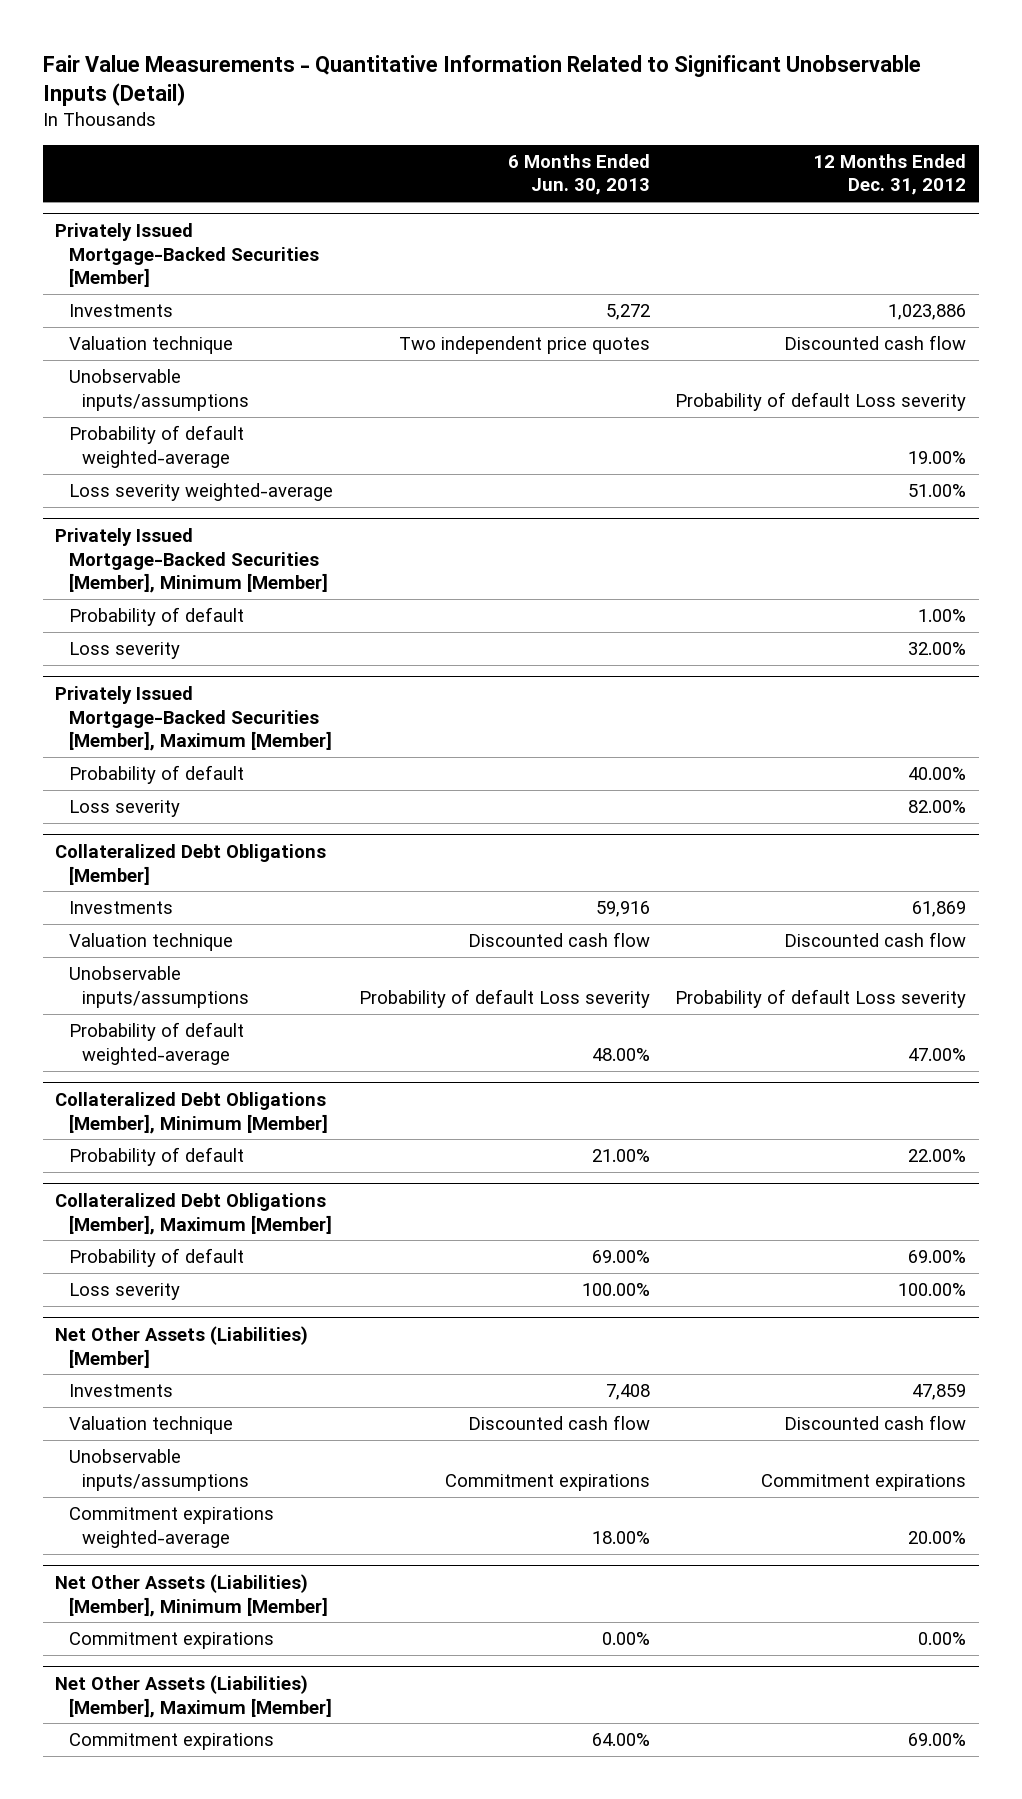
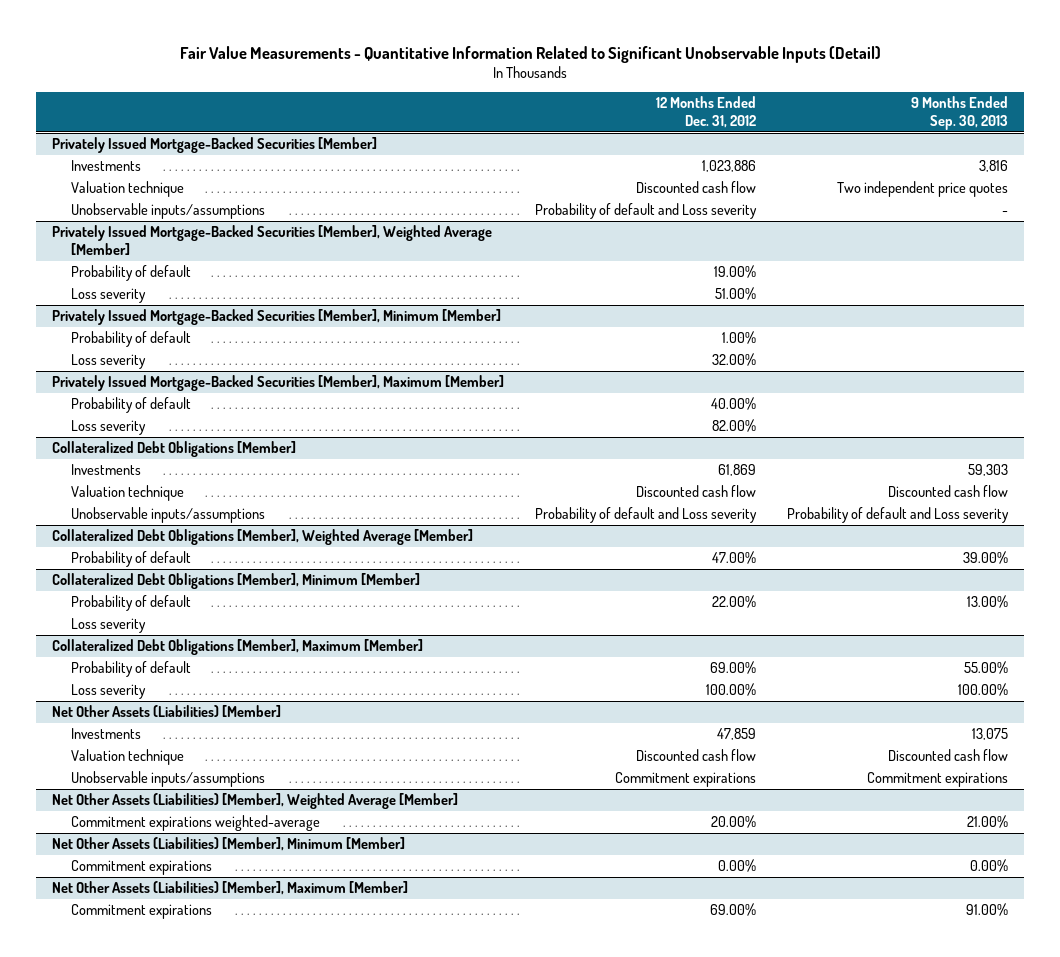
[507,153,650,196] 6 Months Ended Jun. 30, 2013 -> none
none -> [911,96,1009,131] 9 Months Ended Sep. 30, 2013
[675,391,967,411] Probability of default Loss severity -> [535,203,758,220] Probability of default and Loss severity
none -> [51,225,492,255] Privately Issued Mortgage-Backed Securities [Member], Weighted Average [Member]
[68,425,244,468] Probability of default weighted-average -> [70,265,191,282] Probability of default
[68,483,333,502] Loss severity weighted-average -> [70,288,146,304] Loss severity
[675,988,967,1008] Probability of default Loss severity -> [535,507,758,524] Probability of default and Loss severity
none -> [51,529,473,546] Collateralized Debt Obligations [Member], Weighted Average [Member]
[68,1022,244,1065] Probability of default weighted-average -> [70,551,191,568] Probability of default
none -> [70,618,146,634] Loss severity
none -> [51,793,458,810] Net Other Assets (Liabilities) [Member], Weighted Average [Member]

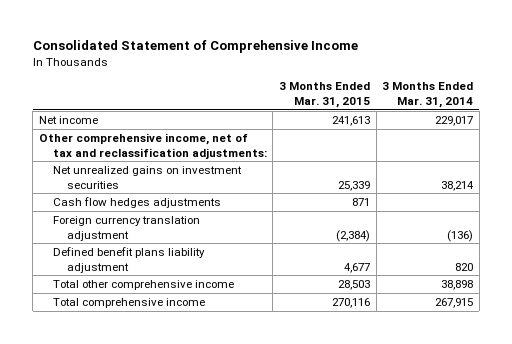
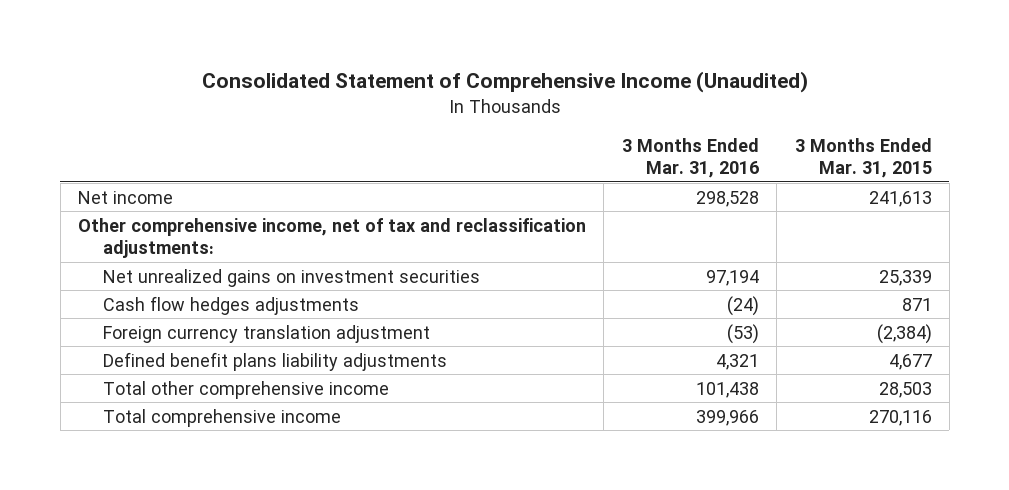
[32,40,358,54] Consolidated Statement of Comprehensive Income -> [201,71,808,94] Consolidated Statement of Comprehensive Income (Unaudited)
[382,82,474,109] 3 Months Ended Mar. 31, 2014 -> none
none -> [621,137,759,179] 3 Months Ended Mar. 31, 2016
[52,246,205,273] Defined benefit plans liability adjustment -> [103,351,448,371] Defined benefit plans liability adjustments

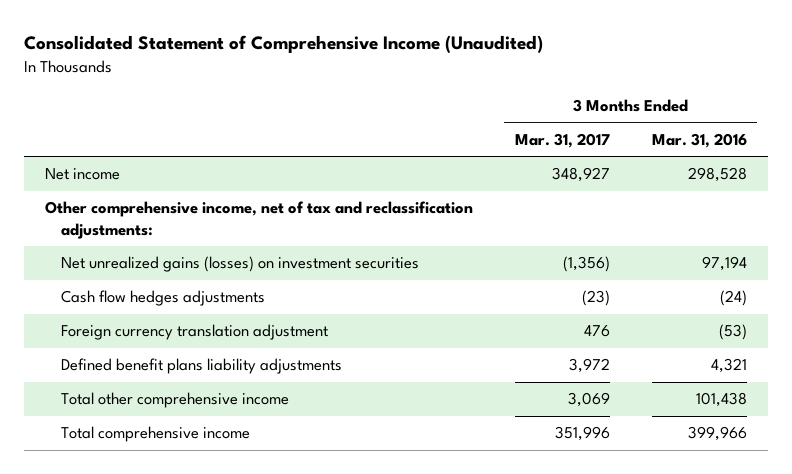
[794,137,932,179] 3 Months Ended Mar. 31, 2015 -> none
none -> [514,132,610,148] Mar. 31, 2017
[103,268,481,287] Net unrealized gains on investment securities -> [61,256,420,273] Net unrealized gains (losses) on investment securities

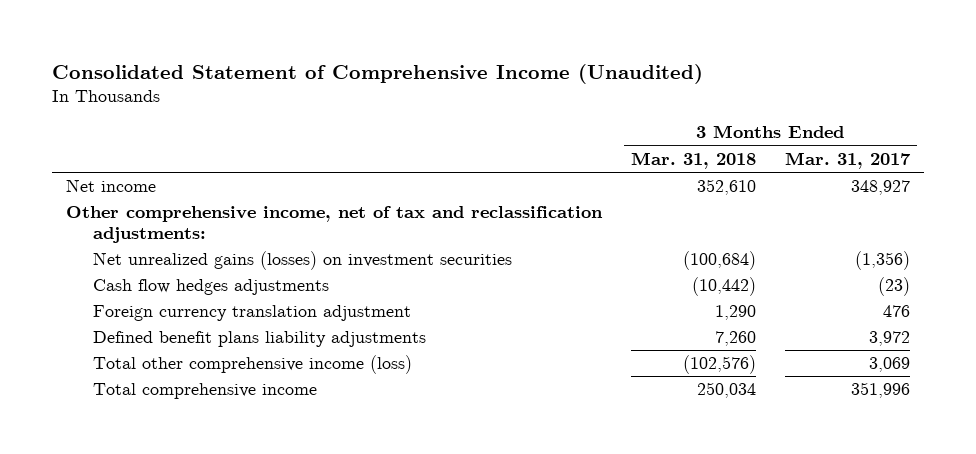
[651,132,747,148] Mar. 31, 2016 -> none
none -> [631,151,757,169] Mar. 31, 2018
[61,392,290,409] Total other comprehensive income -> [93,355,413,375] Total other comprehensive income (loss)

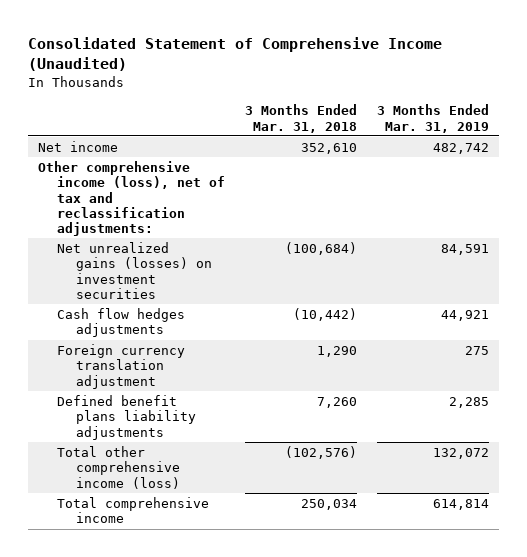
[784,151,911,169] Mar. 31, 2017 -> none
none -> [376,104,489,133] 3 Months Ended Mar. 31, 2019
[66,206,604,243] Other comprehensive income, net of tax and reclassification adjustments: -> [37,161,225,237] Other comprehensive income (loss), net of tax and reclassification adjustments:

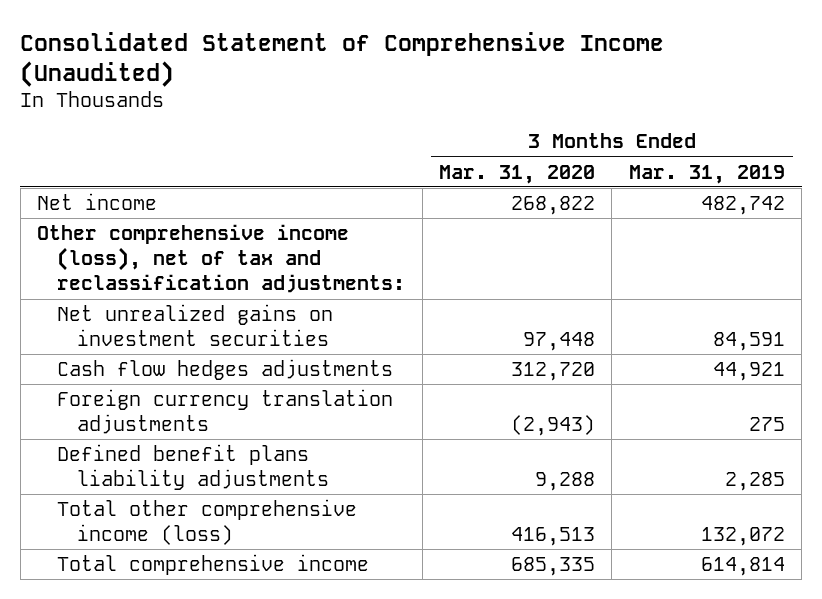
[244,104,357,133] 3 Months Ended Mar. 31, 2018 -> none
none -> [439,164,596,184] Mar. 31, 2020
[56,242,212,299] Net unrealized gains (losses) on investment securities -> [57,303,334,347] Net unrealized gains on investment securities
[56,344,185,389] Foreign currency translation adjustment -> [57,388,394,435] Foreign currency translation adjustments

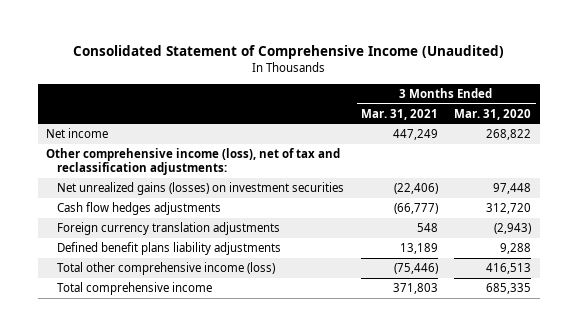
[628,164,785,184] Mar. 31, 2019 -> none
none -> [360,108,438,120] Mar. 31, 2021
[57,303,334,347] Net unrealized gains on investment securities -> [56,182,344,196] Net unrealized gains (losses) on investment securities

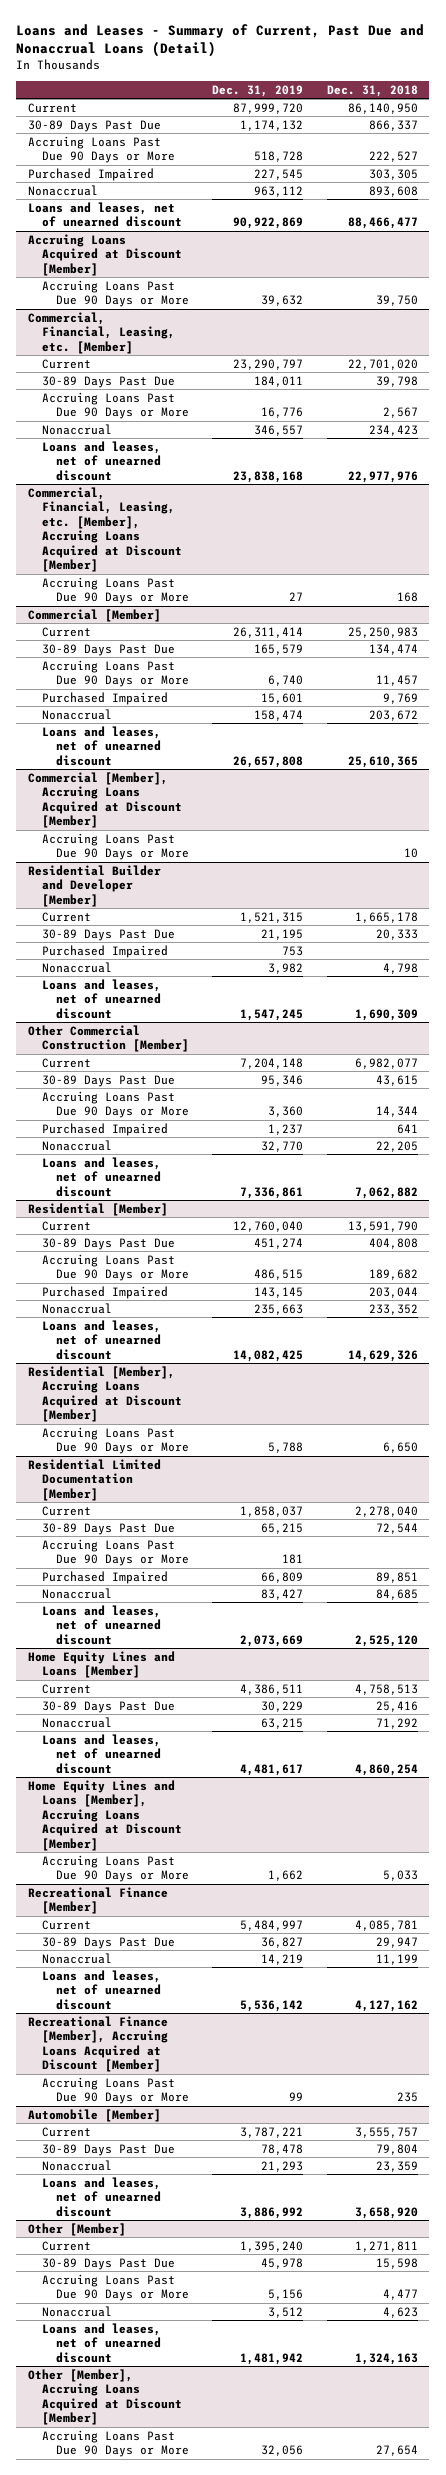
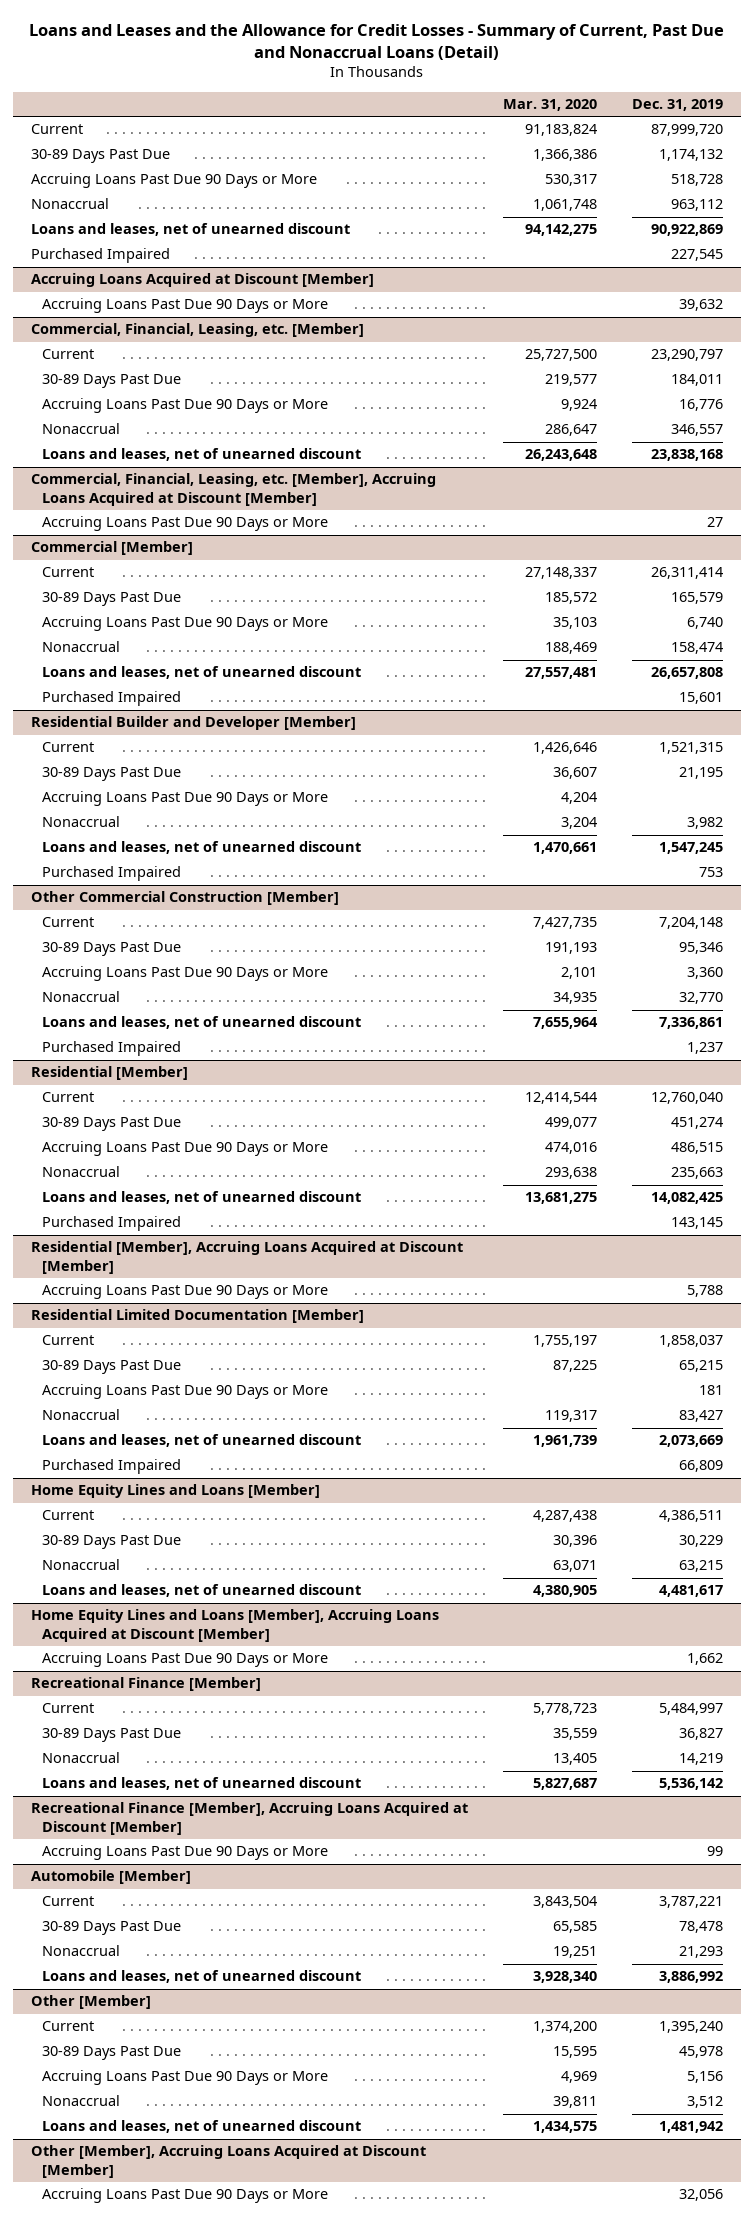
[16,23,425,58] Loans and Leases - Summary of Current, Past Due and Nonaccrual Loans (Detail) -> [29,23,725,60] Loans and Leases and the Allowance for Credit Losses - Summary of Current, Past Due and Nonaccrual Loans (Detail)
[326,84,418,97] Dec. 31, 2018 -> none
none -> [503,99,598,112] Mar. 31, 2020
[28,167,155,181] Purchased Impaired -> [30,248,170,264] Purchased Impaired
[28,771,183,829] Commercial [Member], Accruing Loans Acquired at Discount [Member] -> none
[42,832,190,861] Accruing Loans Past Due 90 Days or More -> none
[42,691,169,705] Purchased Impaired -> [42,691,182,707] Purchased Impaired
none -> [42,791,329,807] Accruing Loans Past Due 90 Days or More
[42,944,169,958] Purchased Impaired -> [42,866,182,882] Purchased Impaired
[42,1122,169,1136] Purchased Impaired -> [42,1041,182,1057] Purchased Impaired
[42,1285,169,1299] Purchased Impaired -> [42,1216,182,1232] Purchased Impaired
[42,1570,169,1584] Purchased Impaired -> [42,1459,182,1475] Purchased Impaired

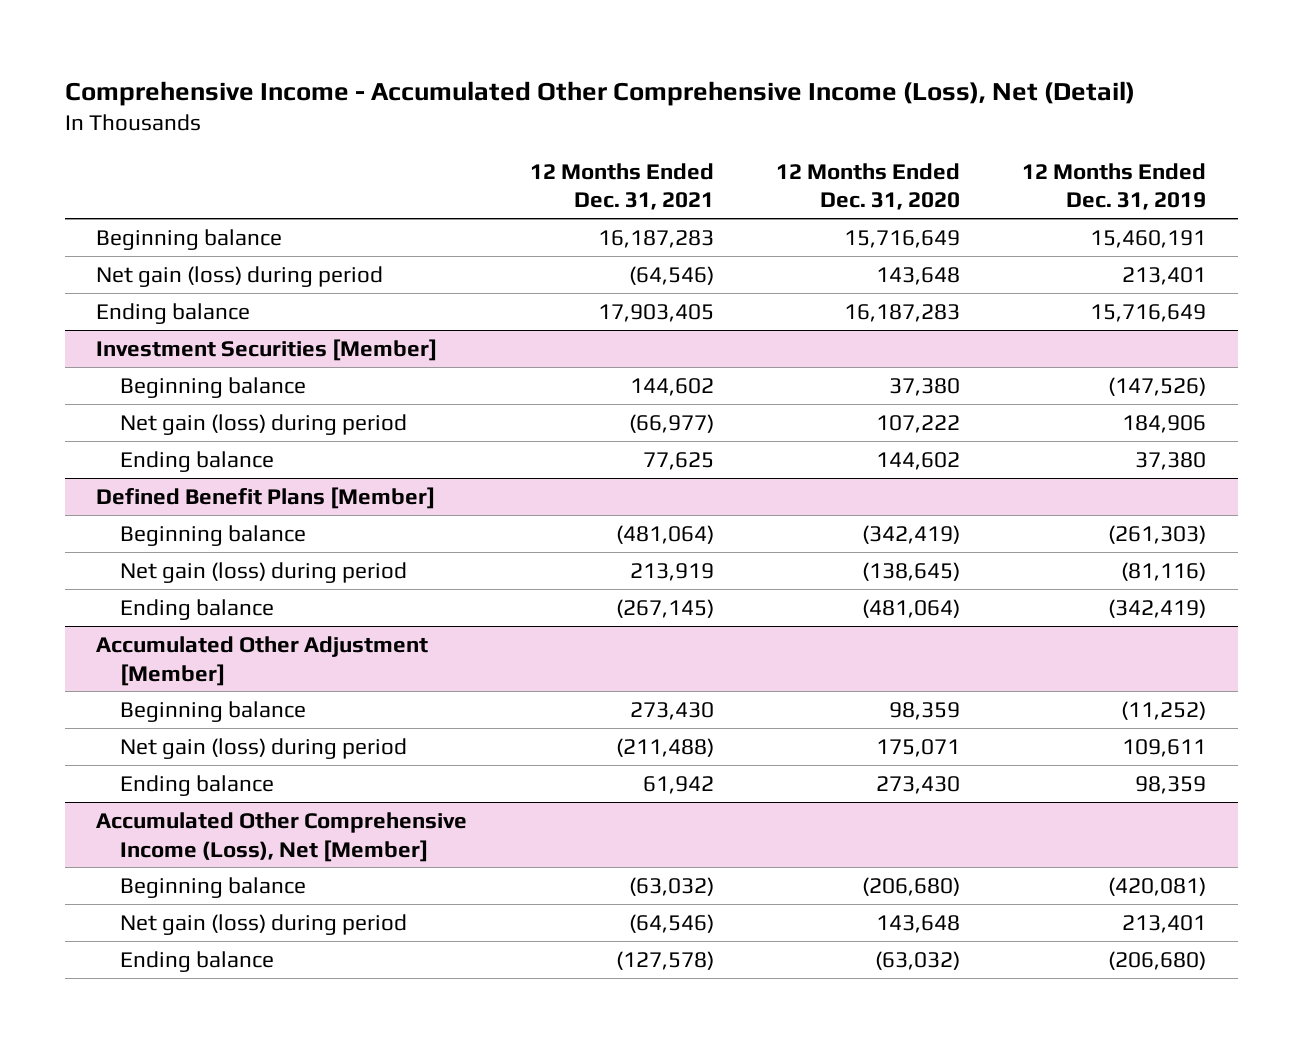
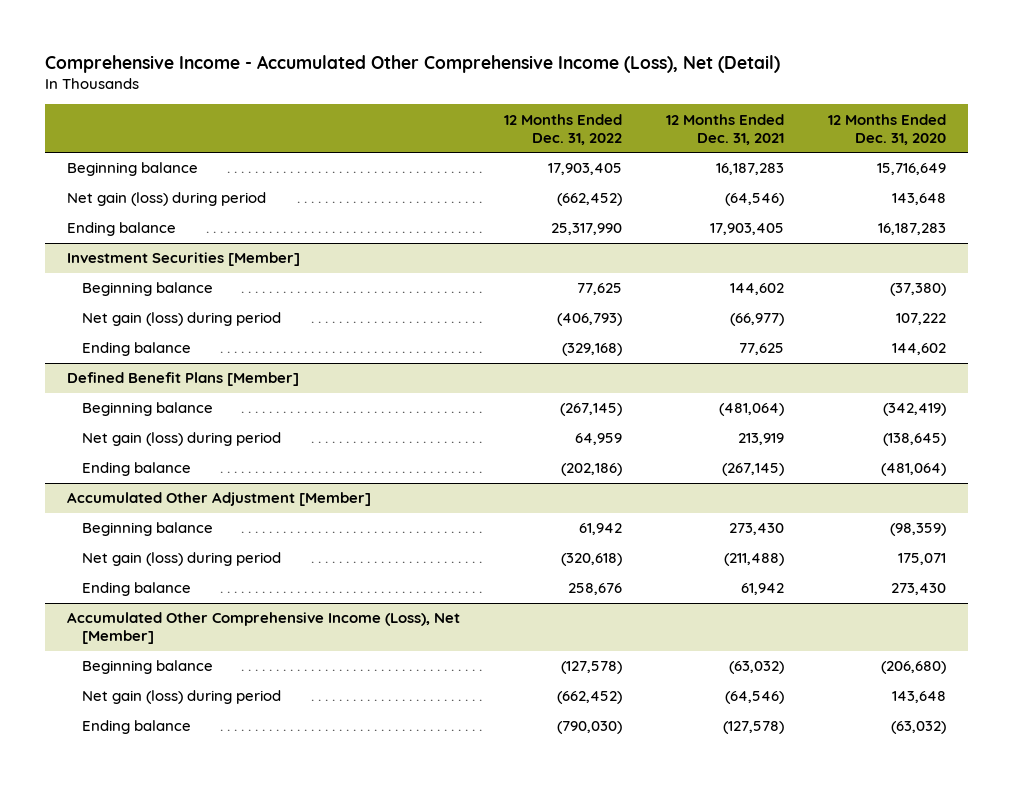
[1022,162,1207,211] 12 Months Ended Dec. 31, 2019 -> none
none -> [504,113,623,145] 12 Months Ended Dec. 31, 2022
[888,377,960,396] 37,380 -> [890,283,947,297] (37,380)
[888,701,960,720] 98,359 -> [890,523,947,537] (98,359)

